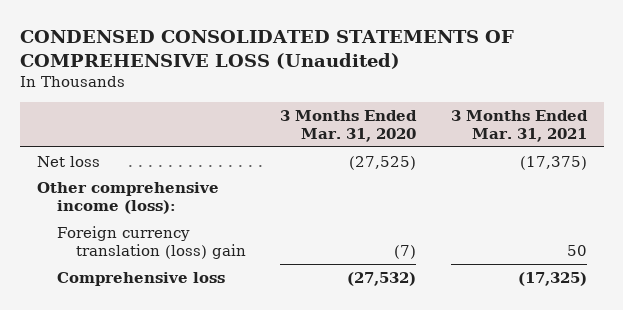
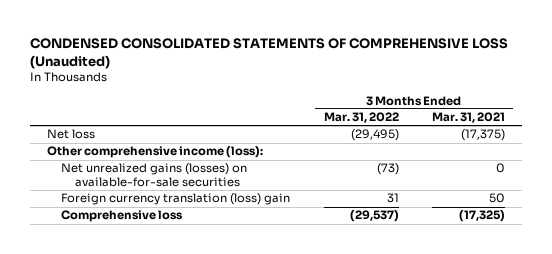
[280,109,418,143] 3 Months Ended Mar. 31, 2020 -> none
none -> [323,112,399,124] Mar. 31, 2022
none -> [61,163,248,188] Net unrealized gains (losses) on available-for-sale securities

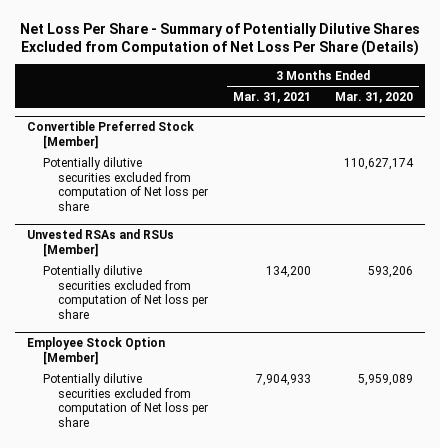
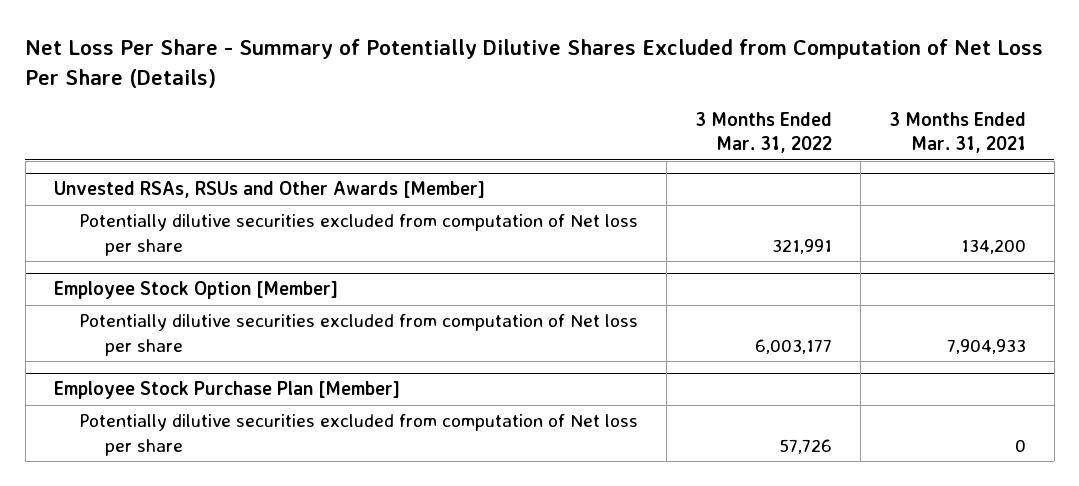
[335,92,414,104] Mar. 31, 2020 -> none
none -> [694,112,832,154] 3 Months Ended Mar. 31, 2022
[27,121,195,149] Convertible Preferred Stock [Member] -> none
[42,157,209,211] Potentially dilutive securities excluded from computation of Net loss per share -> none
[27,229,175,257] Unvested RSAs and RSUs [Member] -> [53,181,485,199] Unvested RSAs, RSUs and Other Awards [Member]
none -> [53,381,400,400] Employee Stock Purchase Plan [Member]
none -> [79,414,639,456] Potentially dilutive securities excluded from computation of Net loss per share

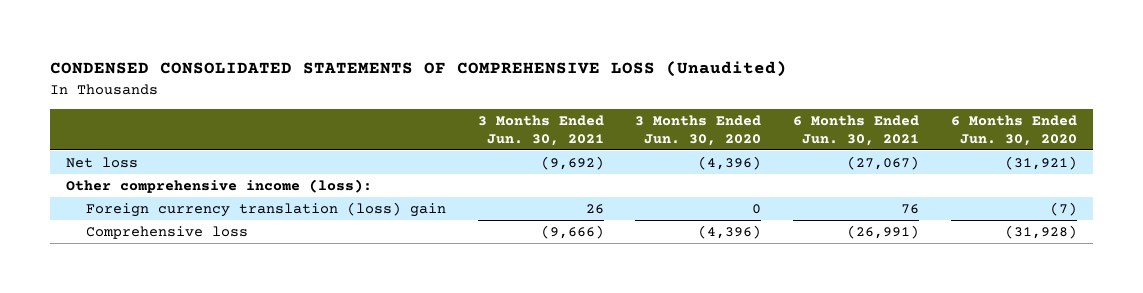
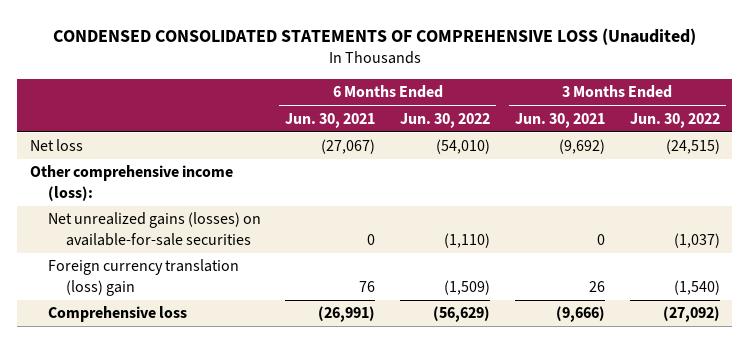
[635,114,762,146] 3 Months Ended Jun. 30, 2020 -> none
[951,114,1078,146] 6 Months Ended Jun. 30, 2020 -> none
none -> [400,112,491,128] Jun. 30, 2022
none -> [629,112,720,128] Jun. 30, 2022
none -> [47,212,261,246] Net unrealized gains (losses) on available-for-sale securities

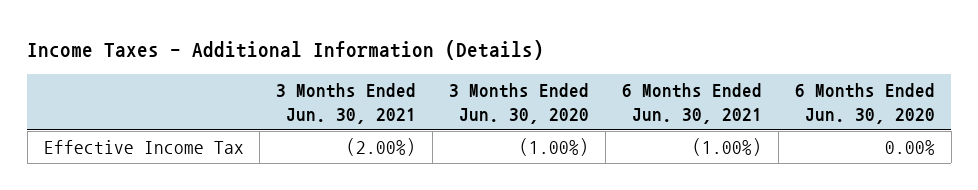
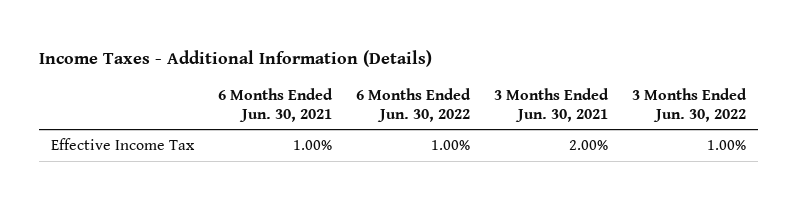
[449,82,590,124] 3 Months Ended Jun. 30, 2020 -> none
[794,82,935,124] 6 Months Ended Jun. 30, 2020 -> none
none -> [356,87,472,122] 6 Months Ended Jun. 30, 2022
none -> [632,87,748,122] 3 Months Ended Jun. 30, 2022
[346,137,417,156] (2.00%) -> [569,140,609,151] 2.00%
[691,137,762,156] (1.00%) -> [293,140,333,151] 1.00%

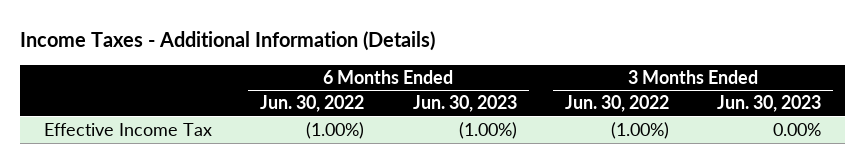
[218,87,334,122] 6 Months Ended Jun. 30, 2021 -> none
[494,87,610,122] 3 Months Ended Jun. 30, 2021 -> none
none -> [412,95,517,113] Jun. 30, 2023
none -> [716,95,821,113] Jun. 30, 2023
[431,140,471,151] 1.00% -> [306,122,365,140] (1.00%)
[707,140,747,151] 1.00% -> [610,122,669,140] (1.00%)

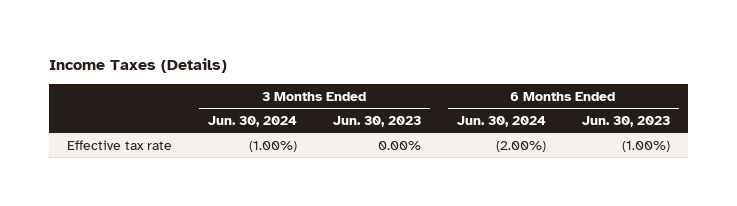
[20,31,436,52] Income Taxes - Additional Information (Details) -> [48,58,227,74] Income Taxes (Details)
[260,95,365,113] Jun. 30, 2022 -> none
[564,95,669,113] Jun. 30, 2022 -> none
none -> [207,116,297,128] Jun. 30, 2024
none -> [456,116,546,128] Jun. 30, 2024
[44,123,213,137] Effective Income Tax -> [66,139,172,150] Effective tax rate

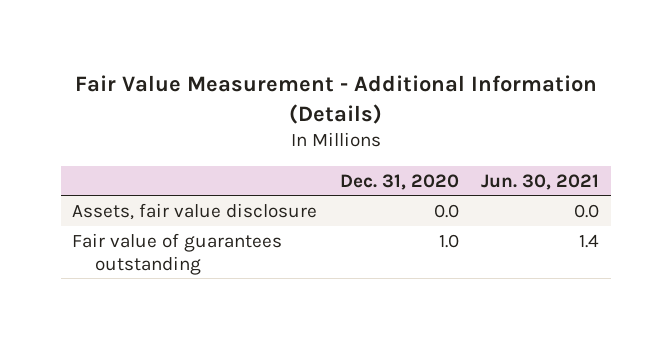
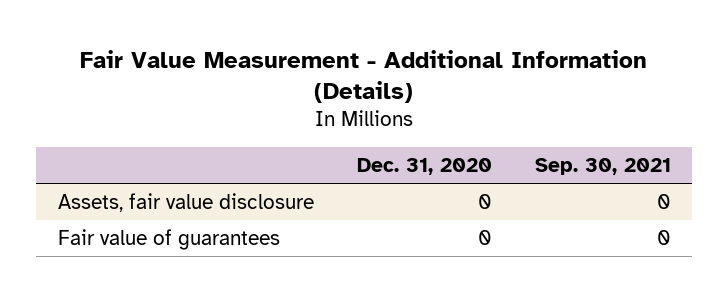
[481,173,600,190] Jun. 30, 2021 -> none
none -> [534,157,671,175] Sep. 30, 2021
[433,203,459,218] 0.0 -> [477,194,492,210] 0
[72,232,283,275] Fair value of guarantees outstanding -> [57,229,280,251] Fair value of guarantees
[438,233,459,248] 1.0 -> [477,230,492,246] 0

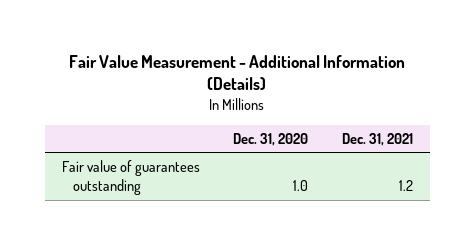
[534,157,671,175] Sep. 30, 2021 -> none
none -> [341,132,413,146] Dec. 31, 2021
[57,193,314,213] Assets, fair value disclosure -> none
[57,229,280,251] Fair value of guarantees -> [61,160,200,196] Fair value of guarantees outstanding
[477,230,492,246] 0 -> [293,180,309,192] 1.0

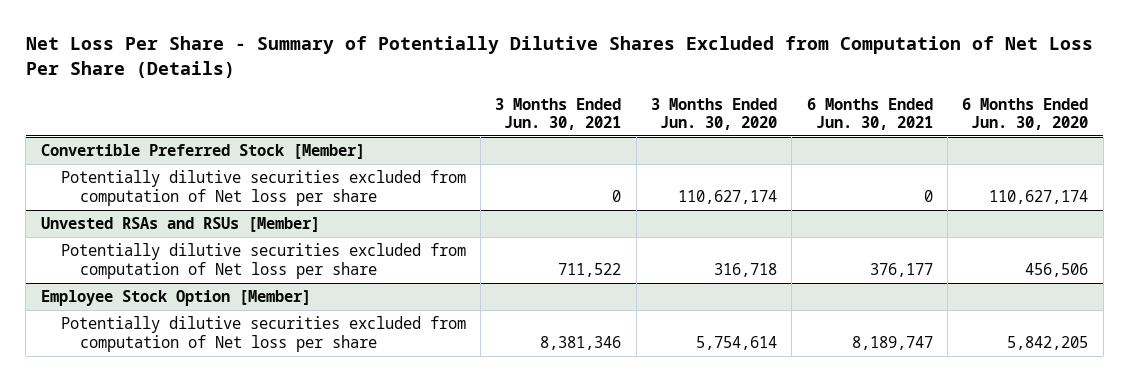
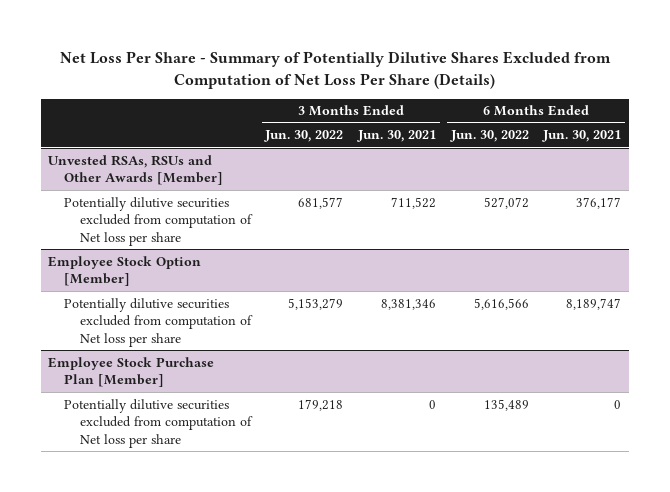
[650,97,777,130] 3 Months Ended Jun. 30, 2020 -> none
[962,97,1089,130] 6 Months Ended Jun. 30, 2020 -> none
none -> [264,130,344,143] Jun. 30, 2022
none -> [449,130,529,143] Jun. 30, 2022
[40,144,365,160] Convertible Preferred Stock [Member] -> none
[60,170,466,206] Potentially dilutive securities excluded from computation of Net loss per share -> none
[40,217,320,233] Unvested RSAs and RSUs [Member] -> [48,154,223,186] Unvested RSAs, RSUs and Other Awards [Member]
none -> [48,356,215,388] Employee Stock Purchase Plan [Member]
none -> [63,398,253,448] Potentially dilutive securities excluded from computation of Net loss per share

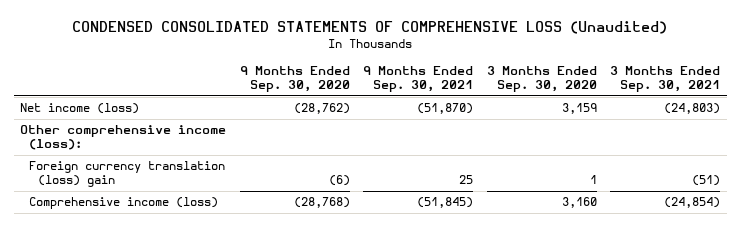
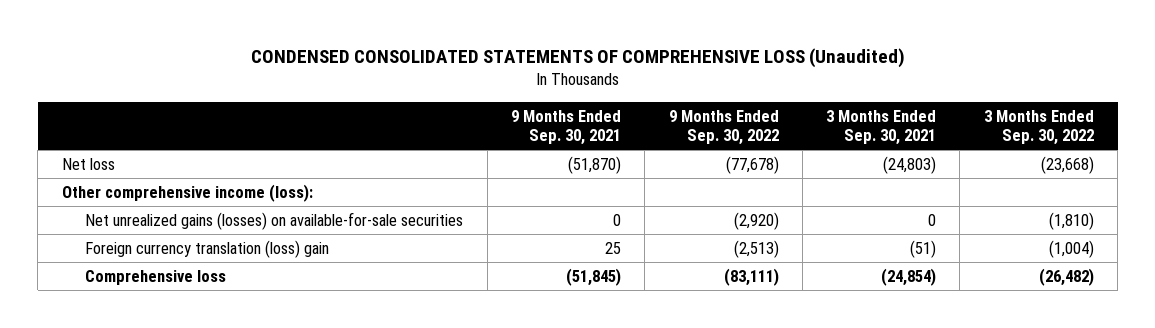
[239,66,350,93] 9 Months Ended Sep. 30, 2020 -> none
[486,66,597,93] 3 Months Ended Sep. 30, 2020 -> none
none -> [668,109,779,146] 9 Months Ended Sep. 30, 2022
none -> [983,109,1094,146] 3 Months Ended Sep. 30, 2022
[20,103,140,115] Net income (loss) -> [61,157,115,170] Net loss
none -> [85,211,464,230] Net unrealized gains (losses) on available-for-sale securities
[29,197,219,210] Comprehensive income (loss) -> [85,269,227,285] Comprehensive loss

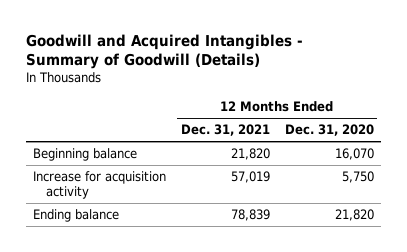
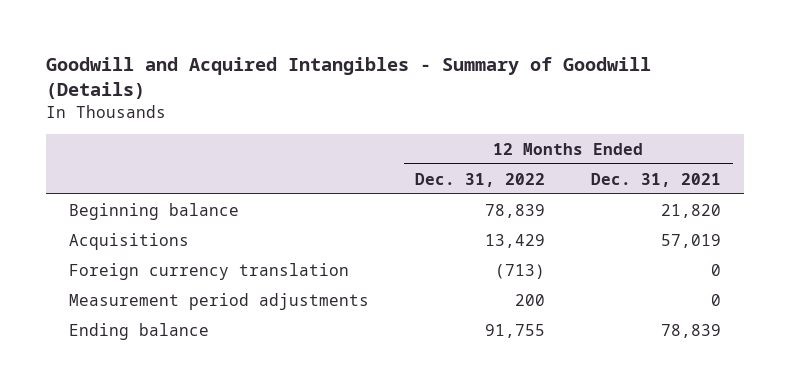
[284,124,374,137] Dec. 31, 2020 -> none
none -> [415,172,546,187] Dec. 31, 2022
[33,171,167,200] Increase for acquisition activity -> [69,232,190,250] Acquisitions
none -> [69,262,350,280] Foreign currency translation
none -> [69,292,370,310] Measurement period adjustments

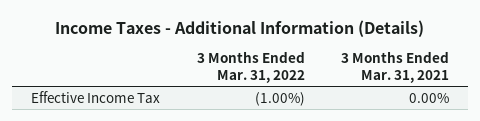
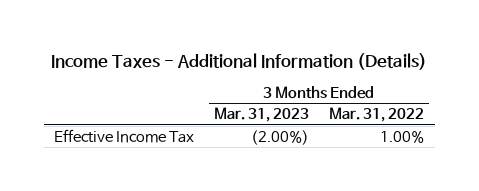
[341,51,450,84] 3 Months Ended Mar. 31, 2021 -> none
none -> [214,107,310,123] Mar. 31, 2023
[254,91,305,106] (1.00%) -> [380,129,425,143] 1.00%

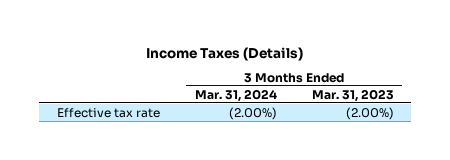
[51,53,428,71] Income Taxes - Additional Information (Details) -> [146,46,304,61] Income Taxes (Details)
[329,107,425,123] Mar. 31, 2022 -> none
none -> [194,88,277,102] Mar. 31, 2024
[54,128,195,143] Effective Income Tax -> [56,107,160,118] Effective tax rate

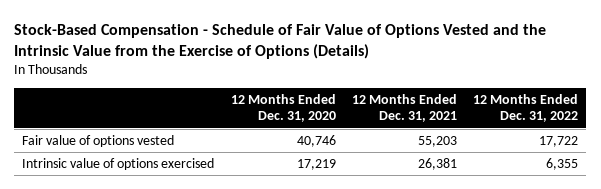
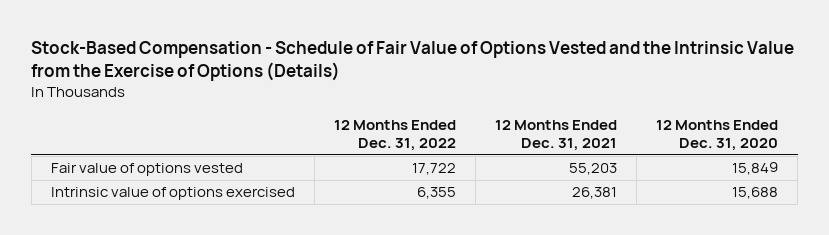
[296,135,336,148] 40,746 -> [732,162,779,176] 15,849
[296,159,336,171] 17,219 -> [732,187,779,200] 15,688

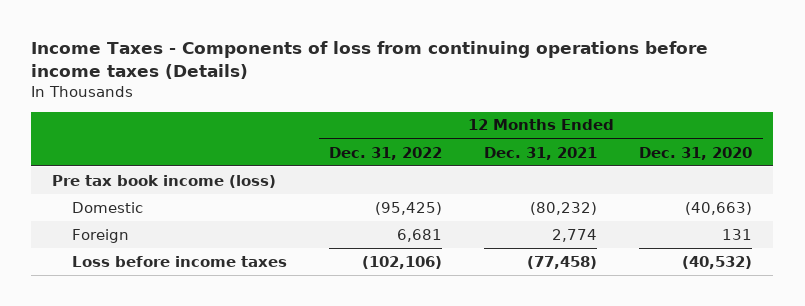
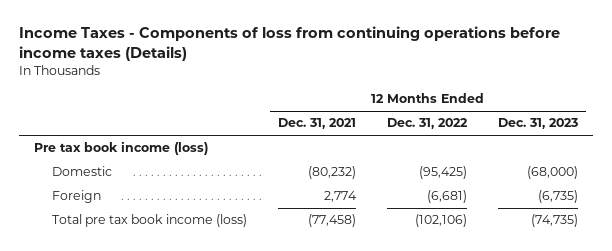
[639,146,753,160] Dec. 31, 2020 -> none
none -> [497,118,578,130] Dec. 31, 2023
[397,228,443,242] 6,681 -> [426,190,467,204] (6,681)
[72,255,288,267] Loss before income taxes -> [51,214,247,228] Total pre tax book income (loss)

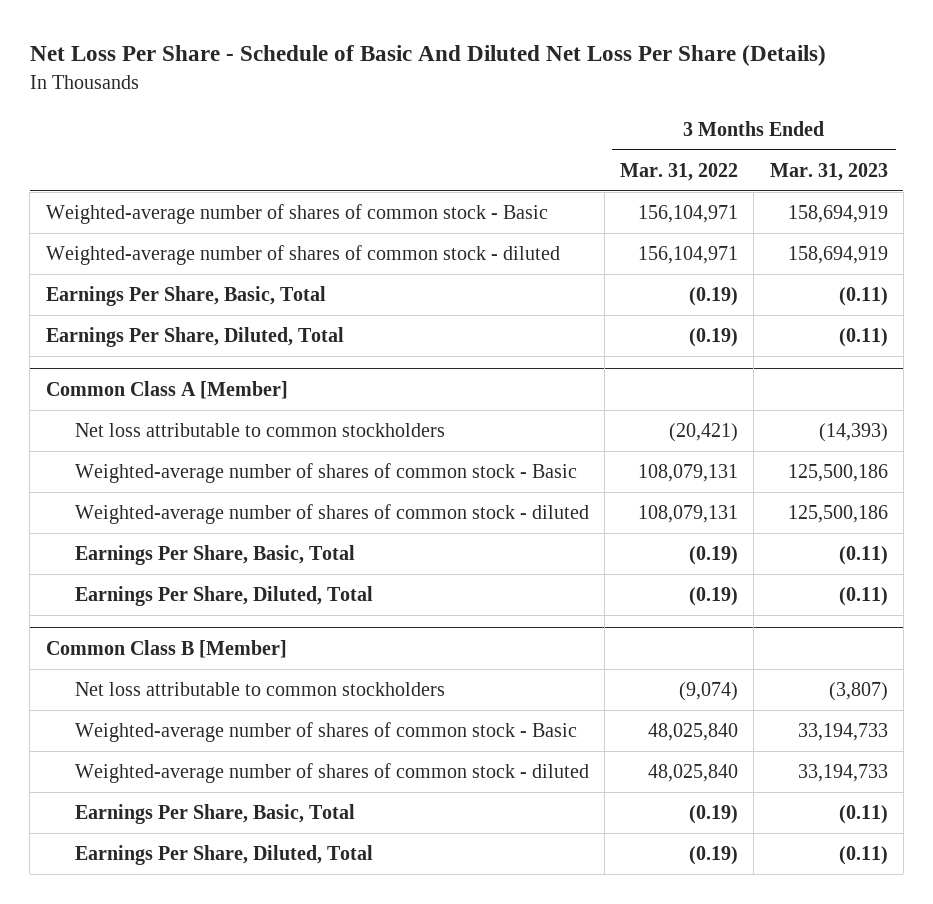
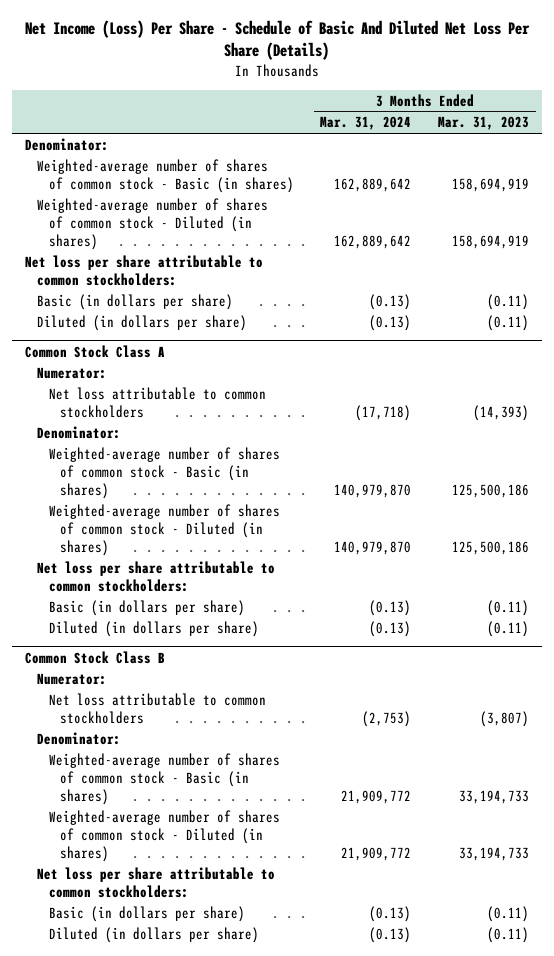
[29,45,826,67] Net Loss Per Share - Schedule of Basic And Diluted Net Loss Per Share (Details) -> [25,20,531,61] Net Income (Loss) Per Share - Schedule of Basic And Diluted Net Loss Per Share (Details)
[620,162,739,181] Mar. 31, 2022 -> none
none -> [320,116,412,131] Mar. 31, 2024
none -> [25,137,110,151] Denominator:
[45,204,548,225] Weighted-average number of shares of common stock - Basic -> [36,158,294,193] Weighted-average number of shares of common stock - Basic (in shares)
[45,245,560,266] Weighted-average number of shares of common stock - diluted -> [36,197,268,250] Weighted-average number of shares of common stock - Diluted (in shares)
none -> [25,254,264,286] Net loss per share attributable to common stockholders:
[45,286,326,307] Earnings Per Share, Basic, Total -> [36,293,233,310] Basic (in dollars per share)
[45,327,344,348] Earnings Per Share, Diluted, Total -> [36,314,247,331] Diluted (in dollars per share)
[45,380,288,399] Common Class A [Member] -> [25,344,166,358] Common Stock Class A
none -> [36,366,107,379] Numerator:
none -> [36,425,121,439] Denominator:
[74,463,577,484] Weighted-average number of shares of common stock - Basic -> [48,446,280,499] Weighted-average number of shares of common stock - Basic (in shares)
[74,504,589,525] Weighted-average number of shares of common stock - diluted -> [48,503,280,556] Weighted-average number of shares of common stock - Diluted (in shares)
none -> [36,560,275,592] Net loss per share attributable to common stockholders:
[74,545,355,566] Earnings Per Share, Basic, Total -> [48,599,245,616] Basic (in dollars per share)
[74,586,373,607] Earnings Per Share, Diluted, Total -> [48,620,259,637] Diluted (in dollars per share)
[45,639,287,658] Common Class B [Member] -> [25,650,166,664] Common Stock Class B
none -> [36,672,107,685] Numerator:
none -> [36,731,121,745] Denominator:
[74,722,577,743] Weighted-average number of shares of common stock - Basic -> [48,752,280,805] Weighted-average number of shares of common stock - Basic (in shares)
[74,763,589,784] Weighted-average number of shares of common stock - diluted -> [48,809,280,862] Weighted-average number of shares of common stock - Diluted (in shares)
none -> [36,866,275,898] Net loss per share attributable to common stockholders:
[74,804,355,825] Earnings Per Share, Basic, Total -> [48,905,245,922] Basic (in dollars per share)
[74,845,373,866] Earnings Per Share, Diluted, Total -> [48,926,259,943] Diluted (in dollars per share)

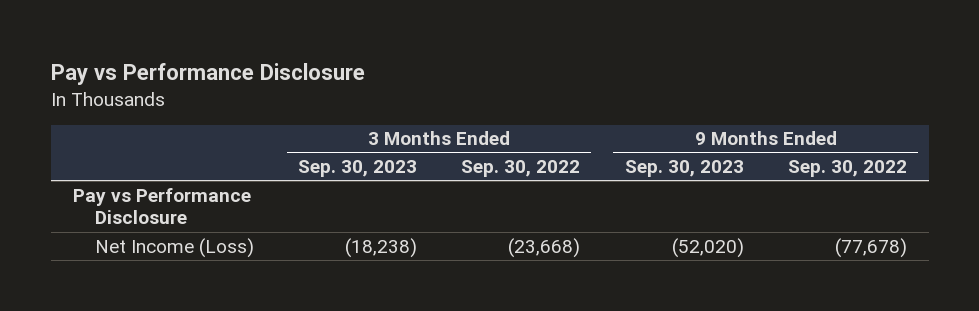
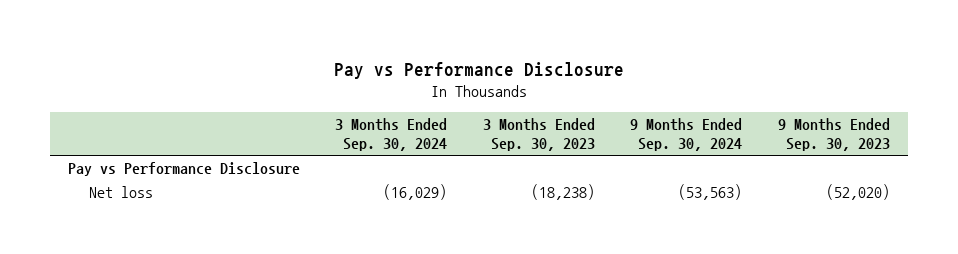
[461,160,581,178] Sep. 30, 2022 -> none
[787,160,907,178] Sep. 30, 2022 -> none
none -> [335,118,448,152] 3 Months Ended Sep. 30, 2024
none -> [630,118,743,152] 9 Months Ended Sep. 30, 2024
[95,237,255,258] Net Income (Loss) -> [88,186,153,199] Net loss

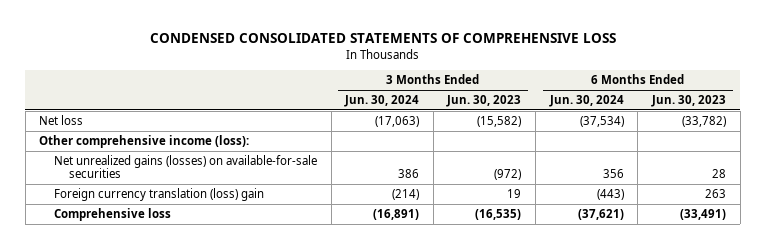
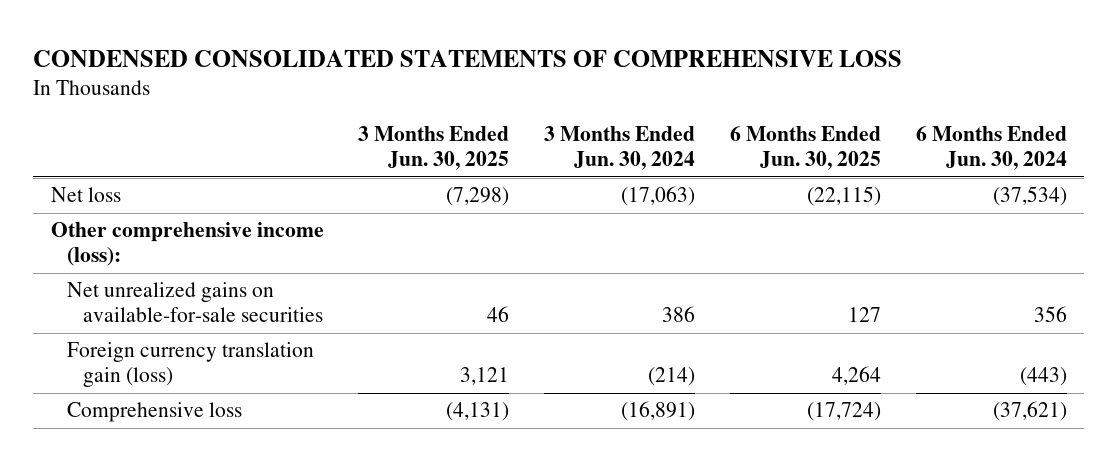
[446,95,522,108] Jun. 30, 2023 -> none
[650,95,726,108] Jun. 30, 2023 -> none
none -> [358,126,510,171] 3 Months Ended Jun. 30, 2025
none -> [729,126,881,171] 6 Months Ended Jun. 30, 2025
[53,155,317,179] Net unrealized gains (losses) on available-for-sale securities -> [66,282,323,323] Net unrealized gains on available-for-sale securities
[53,188,264,202] Foreign currency translation (loss) gain -> [66,342,314,388] Foreign currency translation gain (loss)

